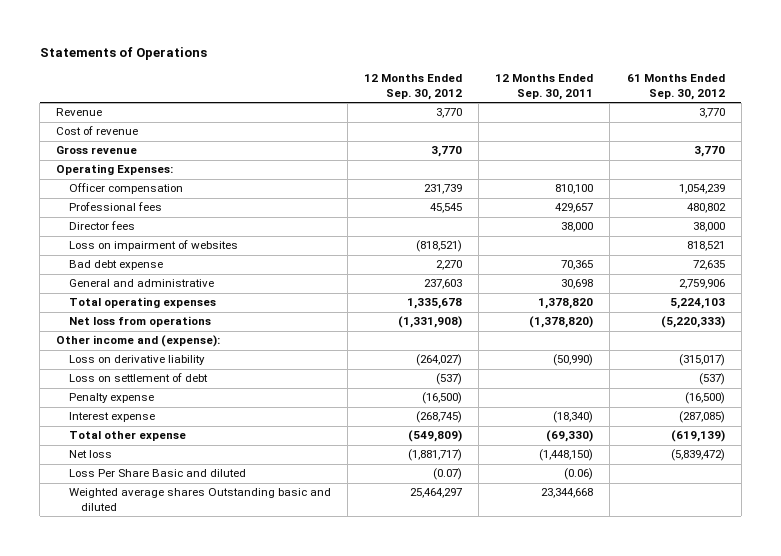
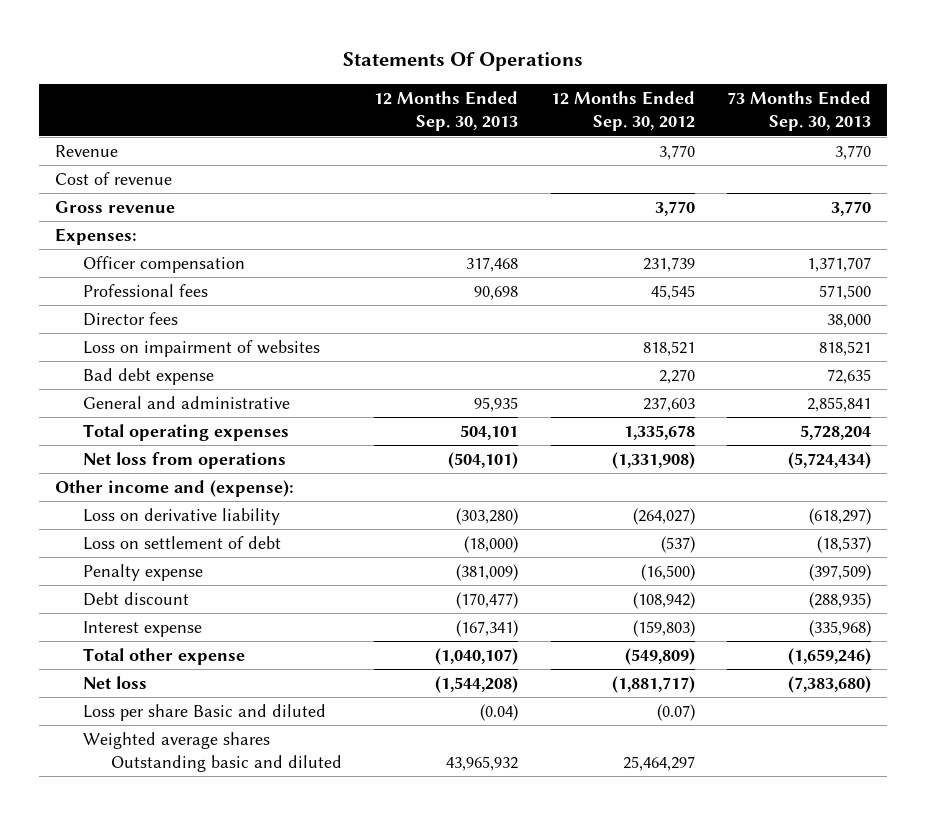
[39,47,207,61] Statements of Operations -> [342,52,583,72] Statements Of Operations
[495,74,594,100] 12 Months Ended Sep. 30, 2011 -> none
[626,74,725,100] 61 Months Ended Sep. 30, 2012 -> none
none -> [374,91,519,132] 12 Months Ended Sep. 30, 2013
none -> [726,91,871,132] 73 Months Ended Sep. 30, 2013
[56,164,174,176] Operating Expenses: -> [54,228,137,246] Expenses:
[415,240,462,253] (818,521) -> [642,341,695,357] 818,521
none -> [82,592,189,607] Debt discount
[415,411,462,424] (268,745) -> [632,620,695,638] (159,803)
[68,469,246,478] Loss Per Share Basic and diluted -> [82,704,326,722] Loss per share Basic and diluted

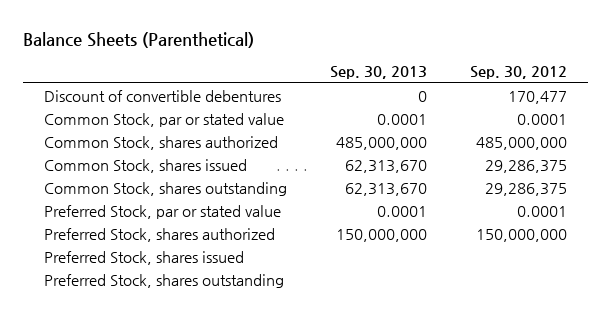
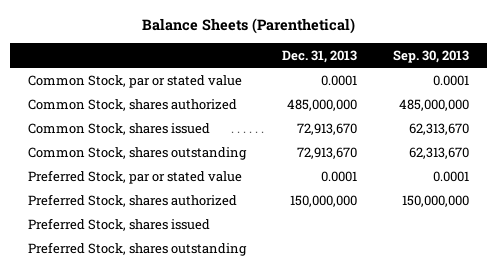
[469,66,567,80] Sep. 30, 2012 -> none
none -> [282,49,358,63] Dec. 31, 2013
[43,89,281,102] Discount of convertible debentures -> none

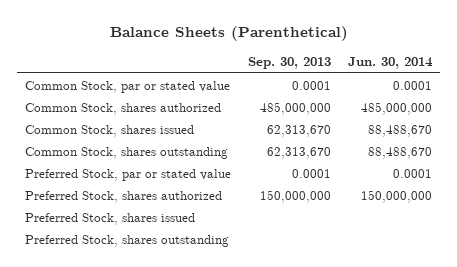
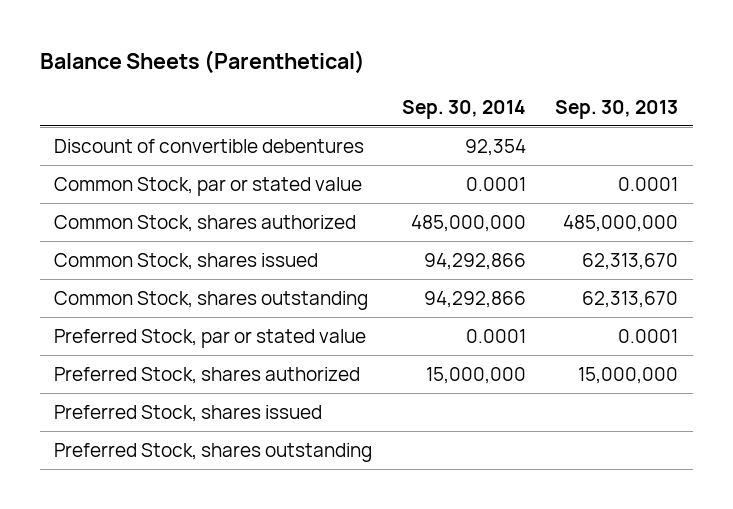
[347,57,433,70] Jun. 30, 2014 -> none
none -> [401,99,526,119] Sep. 30, 2014
none -> [54,138,365,153] Discount of convertible debentures
[260,189,332,203] 150,000,000 -> [578,366,679,384] 15,000,000

